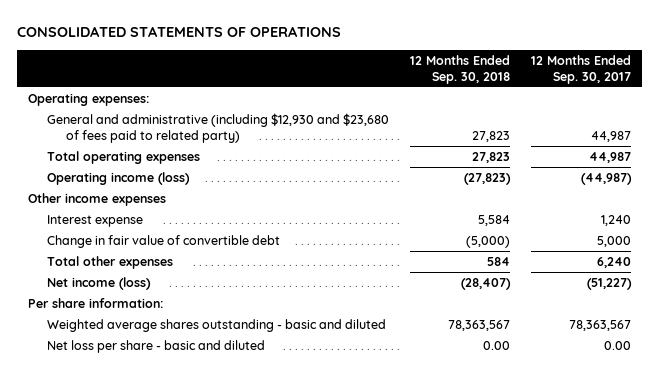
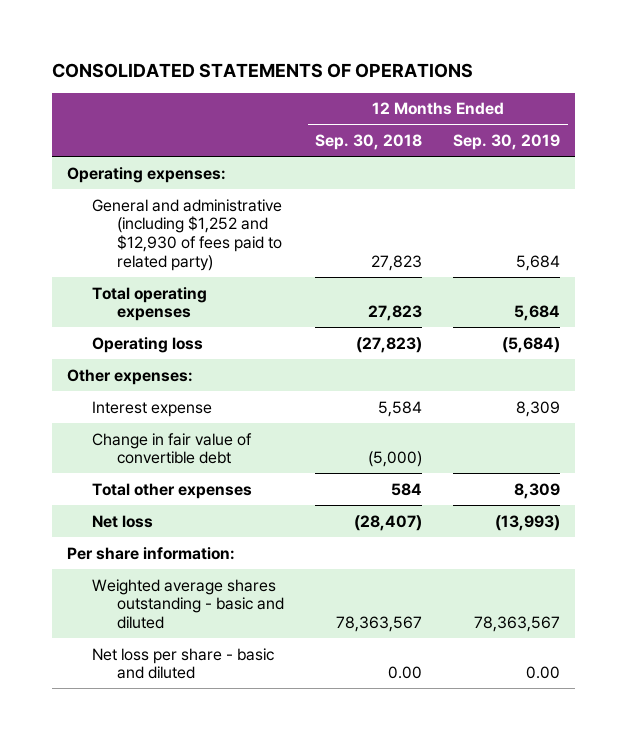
[531,54,632,84] 12 Months Ended Sep. 30, 2017 -> none
none -> [453,134,561,151] Sep. 30, 2019
[46,113,389,144] General and administrative (including $12,930 and $23,680 of fees paid to related party) -> [92,198,283,271] General and administrative (including $1,252 and $12,930 of fees paid to related party)
[46,172,190,186] Operating income (loss) -> [92,336,204,353] Operating loss
[27,193,166,207] Other income expenses -> [67,368,194,385] Other expenses:
[46,277,151,291] Net income (loss) -> [92,514,154,528] Net loss

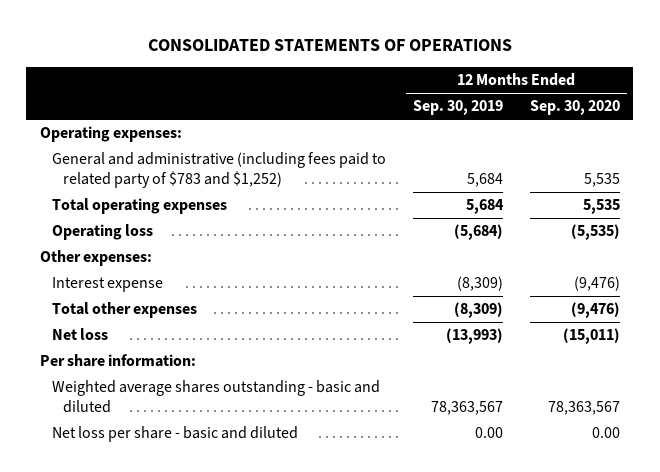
[315,134,423,151] Sep. 30, 2018 -> none
none -> [529,100,620,116] Sep. 30, 2020
[92,198,283,271] General and administrative (including $1,252 and $12,930 of fees paid to related party) -> [51,152,386,188] General and administrative (including fees paid to related party of $783 and $1,252)
[92,432,253,465] Change in fair value of convertible debt -> none
[516,400,561,417] 8,309 -> [456,276,503,292] (8,309)
[514,482,561,499] 8,309 -> [453,302,503,319] (8,309)

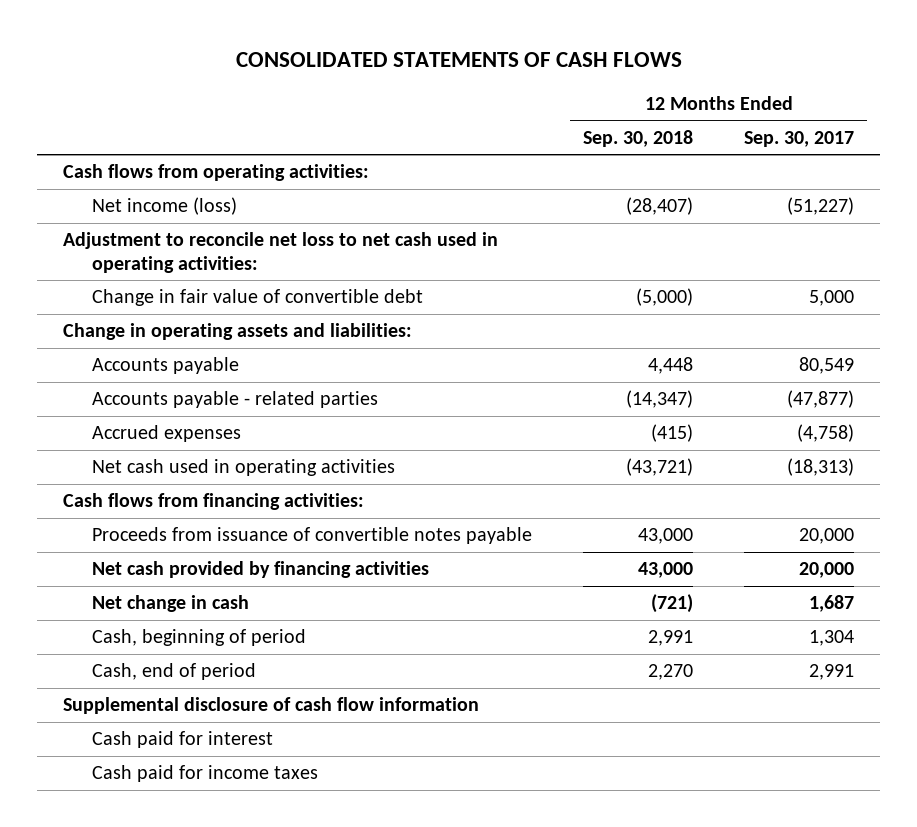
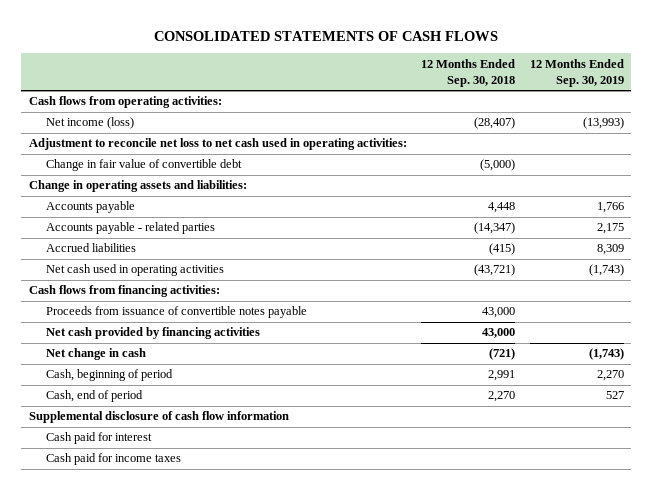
[744,130,855,147] Sep. 30, 2017 -> none
none -> [529,58,624,87] 12 Months Ended Sep. 30, 2019
[91,425,241,443] Accrued expenses -> [45,243,136,253] Accrued liabilities

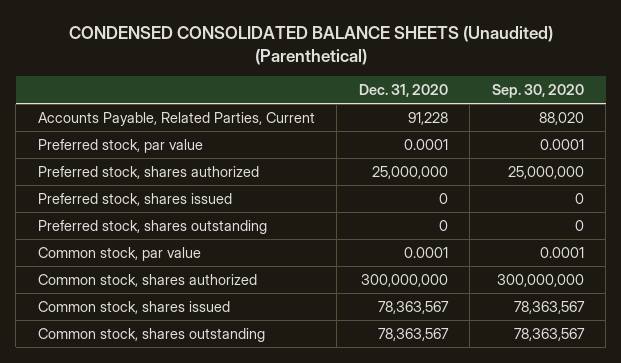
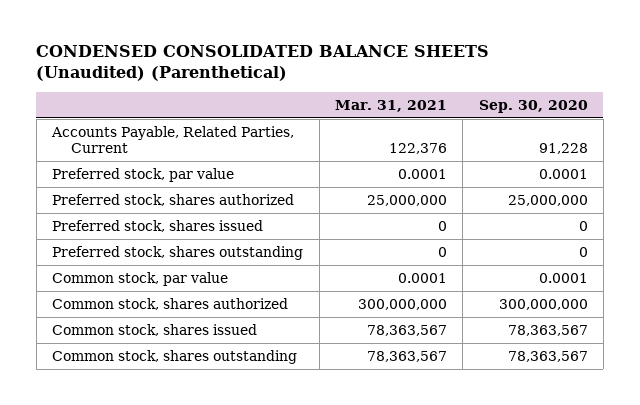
[358,84,448,98] Dec. 31, 2020 -> none
none -> [334,99,447,112] Mar. 31, 2021
[538,111,584,125] 88,020 -> [538,143,588,155] 91,228

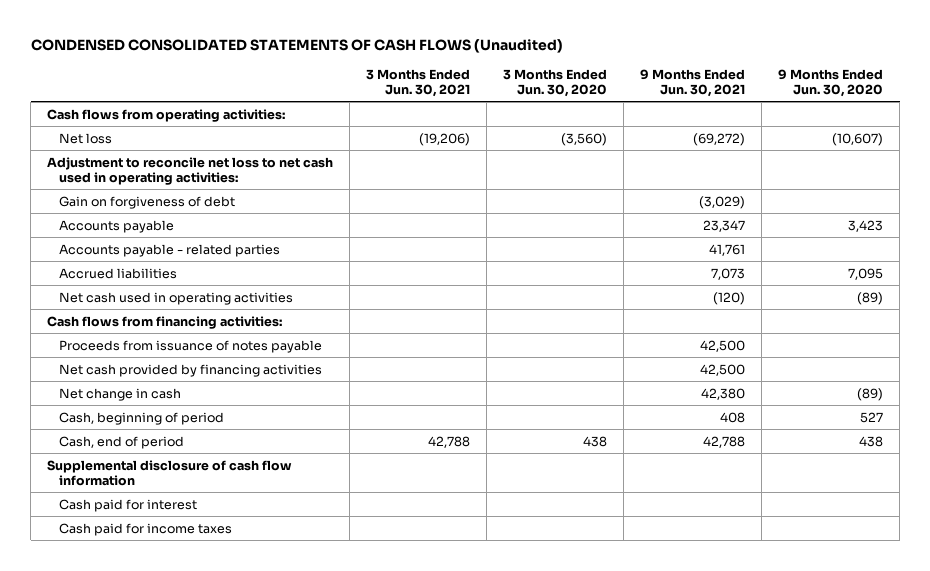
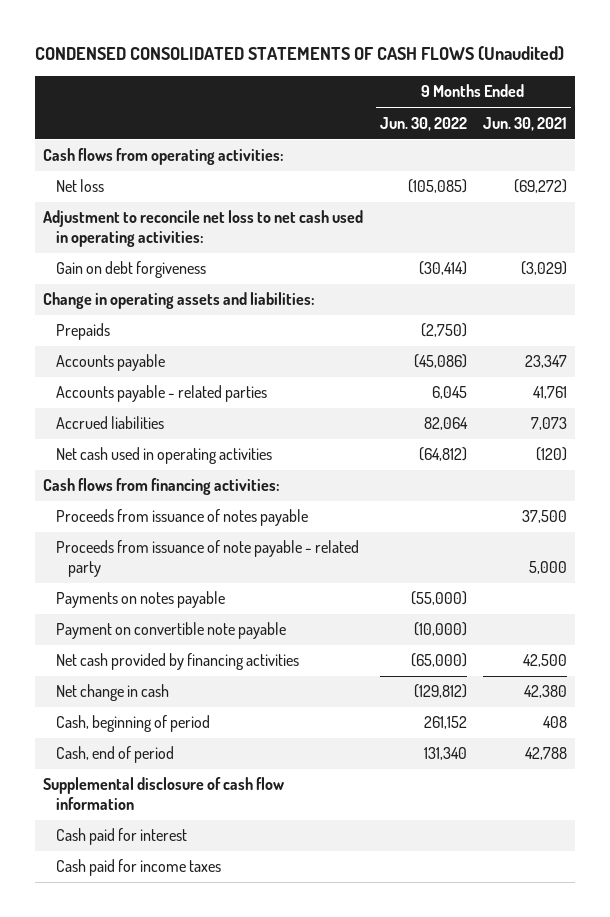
[366,68,471,97] 3 Months Ended Jun. 30, 2021 -> none
[503,68,608,97] 3 Months Ended Jun. 30, 2020 -> none
[778,68,884,97] 9 Months Ended Jun. 30, 2020 -> none
none -> [379,116,467,131] Jun. 30, 2022
[59,195,236,209] Gain on forgiveness of debt -> [55,261,206,279] Gain on debt forgiveness
none -> [43,292,316,310] Change in operating assets and liabilities:
none -> [55,323,110,341] Prepaids
[700,339,746,352] 42,500 -> [521,510,567,524] 37,500
none -> [55,540,359,577] Proceeds from issuance of note payable - related party
none -> [55,591,225,609] Payments on notes payable
none -> [55,622,286,640] Payment on convertible note payable

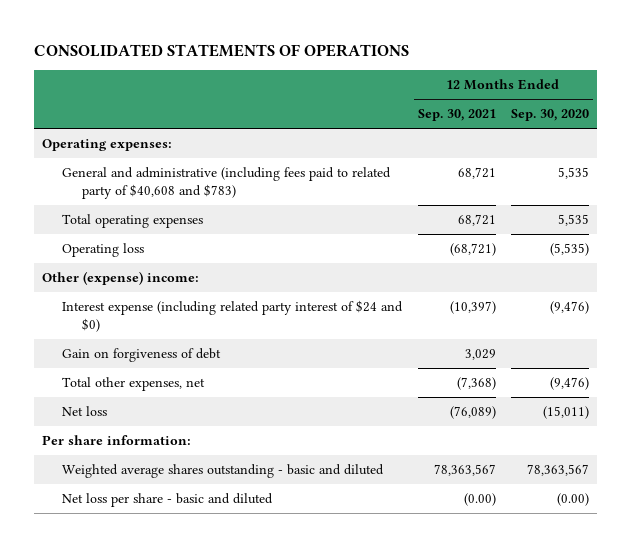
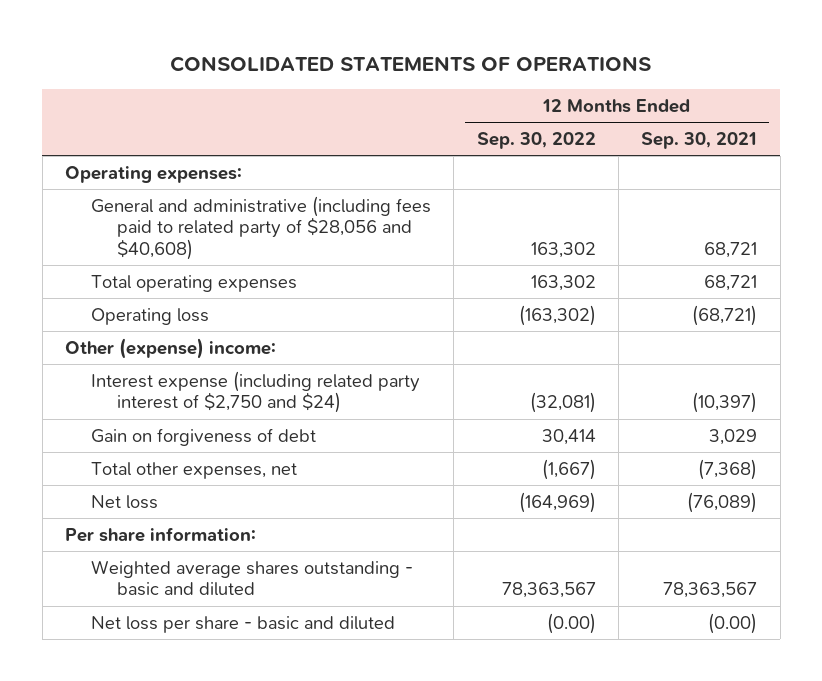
[511,109,590,122] Sep. 30, 2020 -> none
none -> [476,132,596,150] Sep. 30, 2022
[61,167,391,200] General and administrative (including fees paid to related party of $40,608 and $783) -> [91,195,432,260] General and administrative (including fees paid to related party of $28,056 and $40,608)
[61,300,403,333] Interest expense (including related party interest of $24 and $0) -> [91,370,421,414] Interest expense (including related party interest of $2,750 and $24)

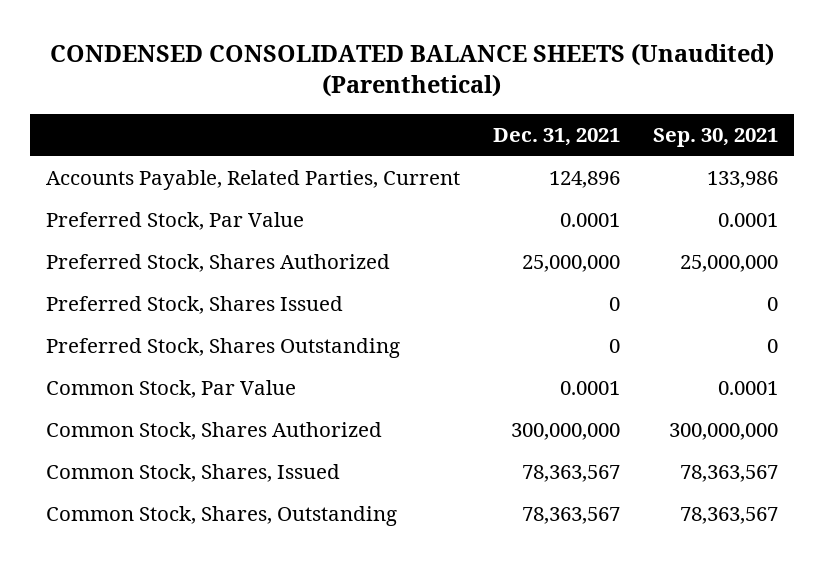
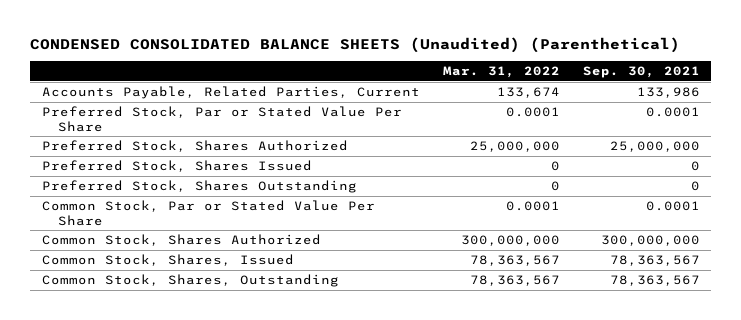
[492,128,620,147] Dec. 31, 2021 -> none
none -> [442,66,560,79] Mar. 31, 2022
[46,212,305,231] Preferred Stock, Par Value -> [41,105,402,132] Preferred Stock, Par or Stated Value Per Share
[46,380,297,399] Common Stock, Par Value -> [41,199,375,226] Common Stock, Par or Stated Value Per Share

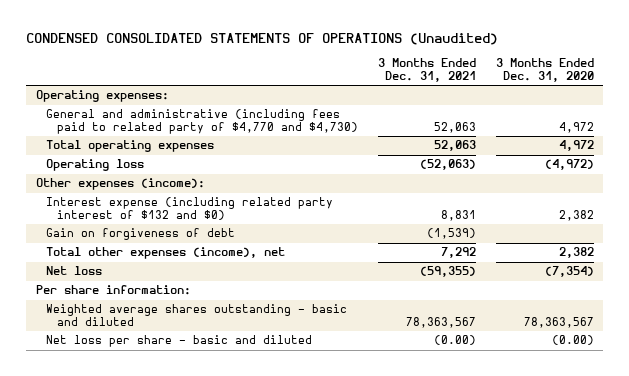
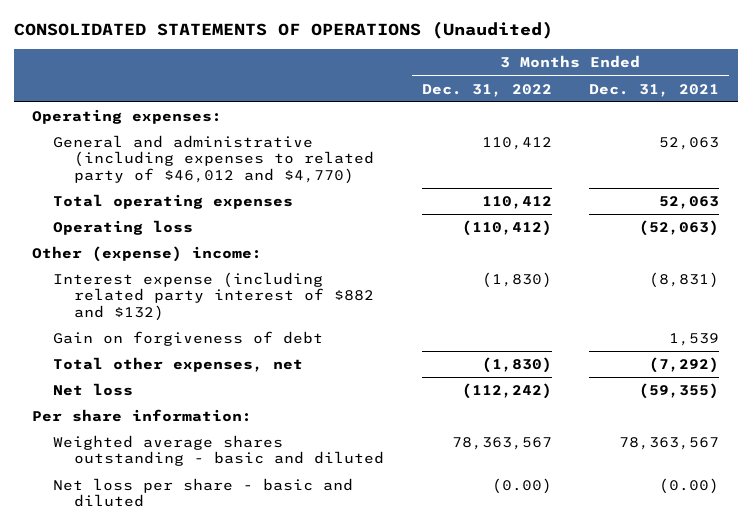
[25,32,498,45] CONDENSED CONSOLIDATED STATEMENTS OF OPERATIONS (Unaudited) -> [13,21,553,40] CONSOLIDATED STATEMENTS OF OPERATIONS (Unaudited)
[495,58,594,83] 3 Months Ended Dec. 31, 2020 -> none
none -> [421,83,552,97] Dec. 31, 2022
[46,109,359,135] General and administrative (including fees paid to related party of $4,770 and $4,730) -> [53,135,375,184] General and administrative (including expenses to related party of $46,012 and $4,770)
[35,178,205,191] Other expenses (income): -> [32,246,263,263] Other (expense) income:
[46,197,334,221] Interest expense (including related party interest of $132 and $0) -> [53,272,375,321] Interest expense (including related party interest of $882 and $132)
[440,210,476,222] 8,831 -> [649,272,720,289] (8,831)
[426,228,476,240] (1,539) -> [669,333,720,347] 1,539
[46,247,286,260] Total other expenses (income), net -> [53,357,304,373] Total other expenses, net
[440,247,476,259] 7,292 -> [649,357,720,374] (7,292)

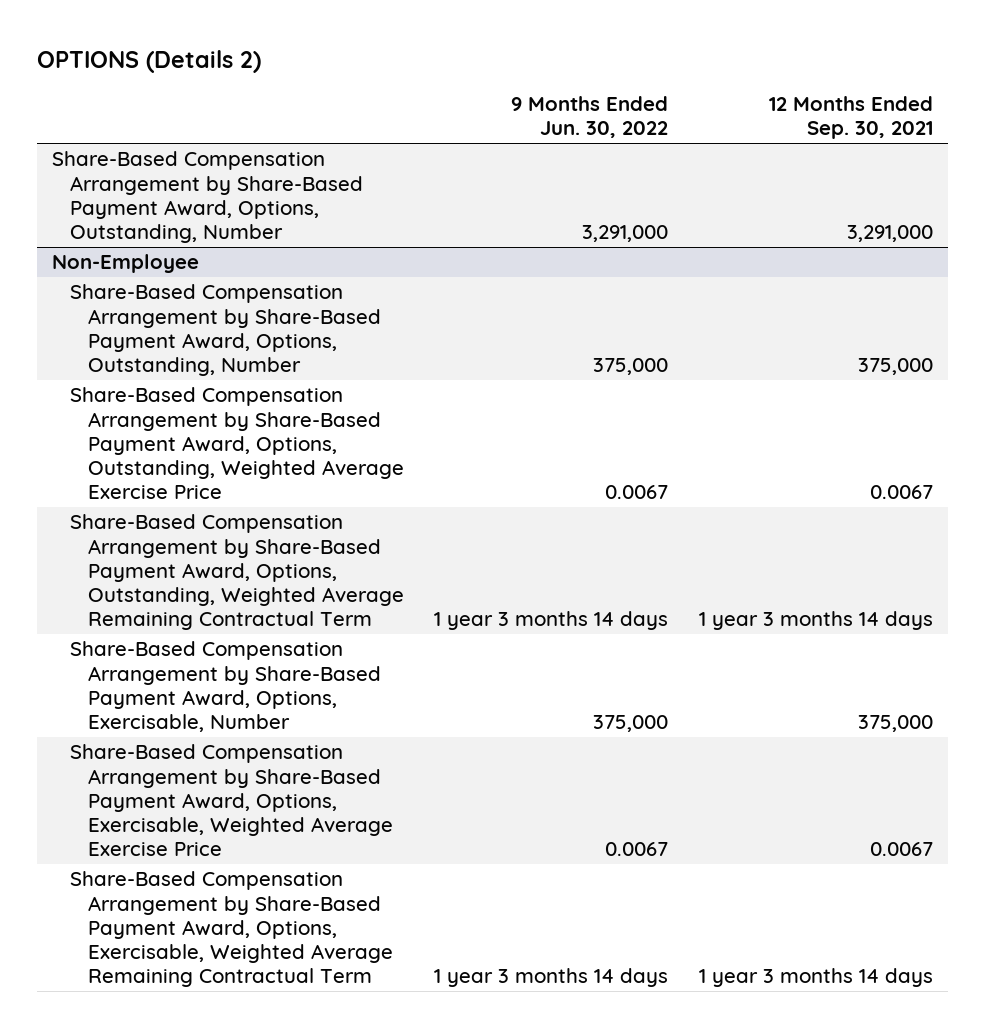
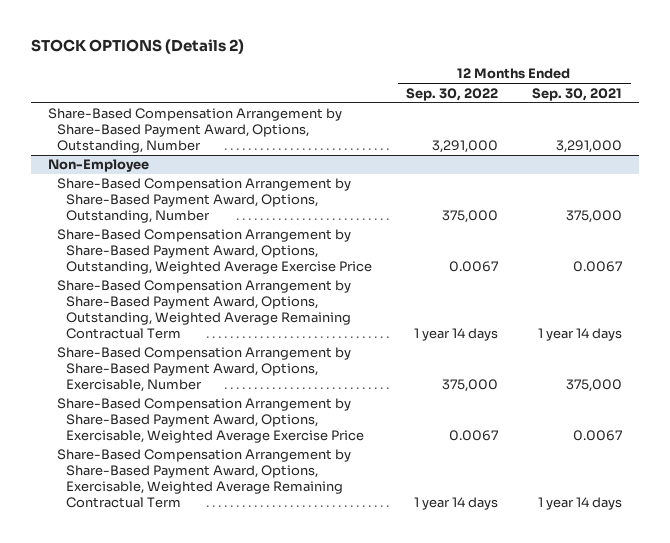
[36,50,261,74] OPTIONS (Details 2) -> [30,38,244,54] STOCK OPTIONS (Details 2)
[511,95,669,139] 9 Months Ended Jun. 30, 2022 -> none
none -> [406,87,499,101] Sep. 30, 2022
[698,611,933,631] 1 year 3 months 14 days -> [538,328,623,342] 1 year 14 days
[698,968,933,988] 1 year 3 months 14 days -> [538,497,623,511] 1 year 14 days

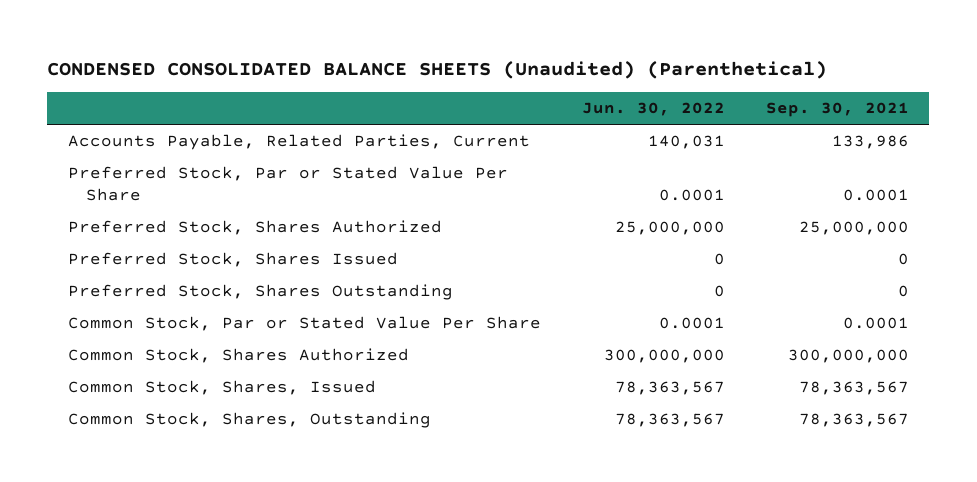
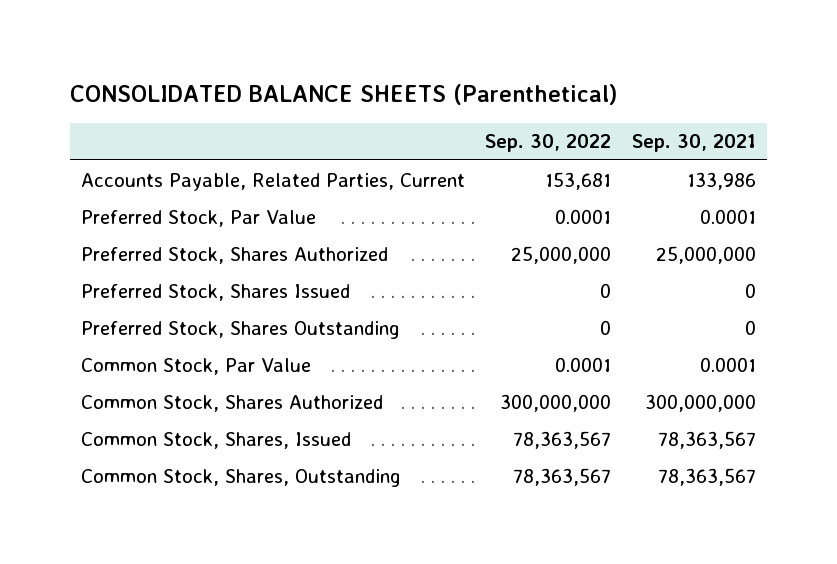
[47,60,828,79] CONDENSED CONSOLIDATED BALANCE SHEETS (Unaudited) (Parenthetical) -> [70,84,618,106] CONSOLIDATED BALANCE SHEETS (Parenthetical)
[581,102,725,117] Jun. 30, 2022 -> none
none -> [485,134,612,153] Sep. 30, 2022
[67,166,508,202] Preferred Stock, Par or Stated Value Per Share -> [80,209,316,227] Preferred Stock, Par Value
[67,316,541,332] Common Stock, Par or Stated Value Per Share -> [80,357,311,375] Common Stock, Par Value

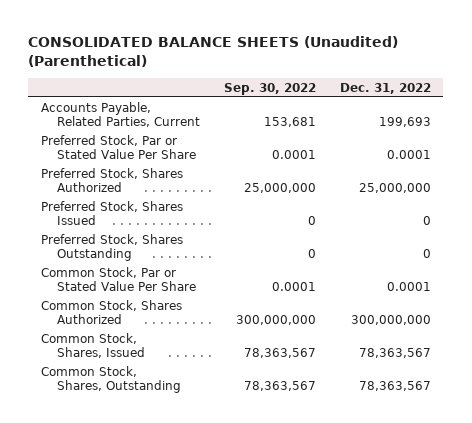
[70,84,618,106] CONSOLIDATED BALANCE SHEETS (Parenthetical) -> [28,36,399,68] CONSOLIDATED BALANCE SHEETS (Unaudited) (Parenthetical)
[632,134,757,153] Sep. 30, 2021 -> none
none -> [340,82,432,94] Dec. 31, 2022
[80,209,316,227] Preferred Stock, Par Value -> [40,134,196,159] Preferred Stock, Par or Stated Value Per Share
[80,357,311,375] Common Stock, Par Value -> [40,266,196,291] Common Stock, Par or Stated Value Per Share

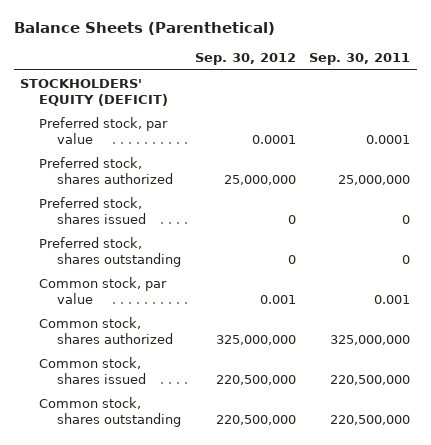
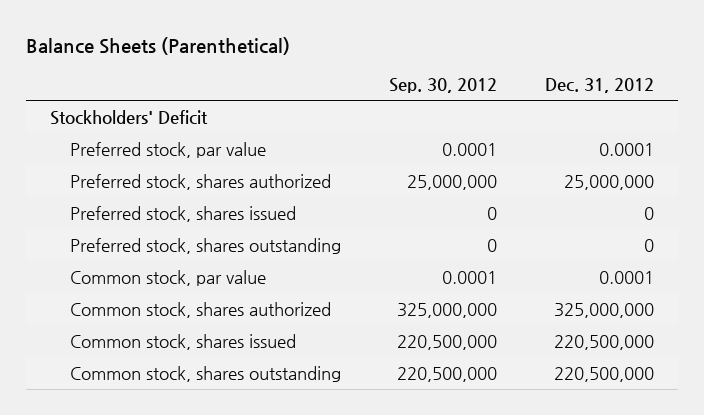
[309,53,411,66] Sep. 30, 2011 -> none
none -> [544,78,654,94] Dec. 31, 2012
[20,78,168,106] STOCKHOLDERS' EQUITY (DEFICIT) -> [50,109,209,125] Stockholders' Deficit
[259,294,296,304] 0.001 -> [441,270,497,284] 0.0001

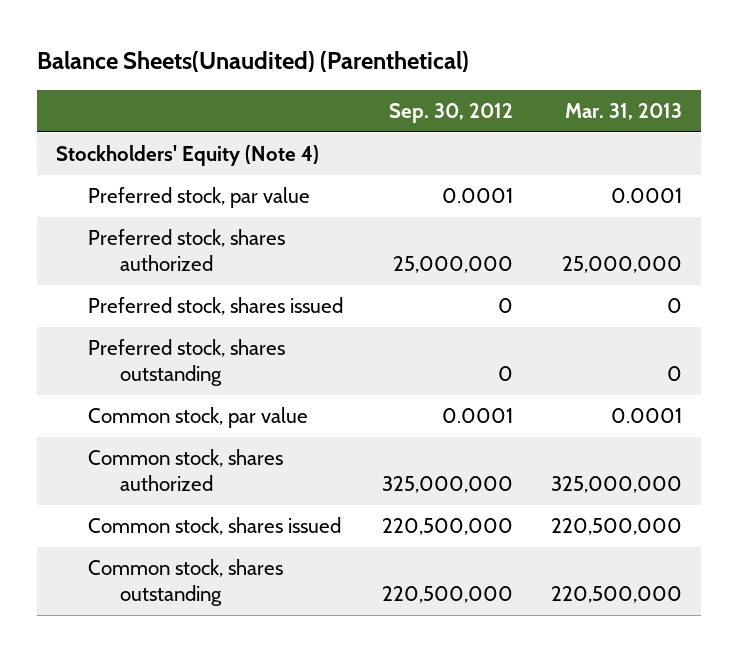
[26,36,291,55] Balance Sheets (Parenthetical) -> [36,51,469,73] Balance Sheets(Unaudited) (Parenthetical)
[544,78,654,94] Dec. 31, 2012 -> none
none -> [564,103,682,121] Mar. 31, 2013
[50,109,209,125] Stockholders' Deficit -> [56,145,320,167] Stockholders' Equity (Note 4)

